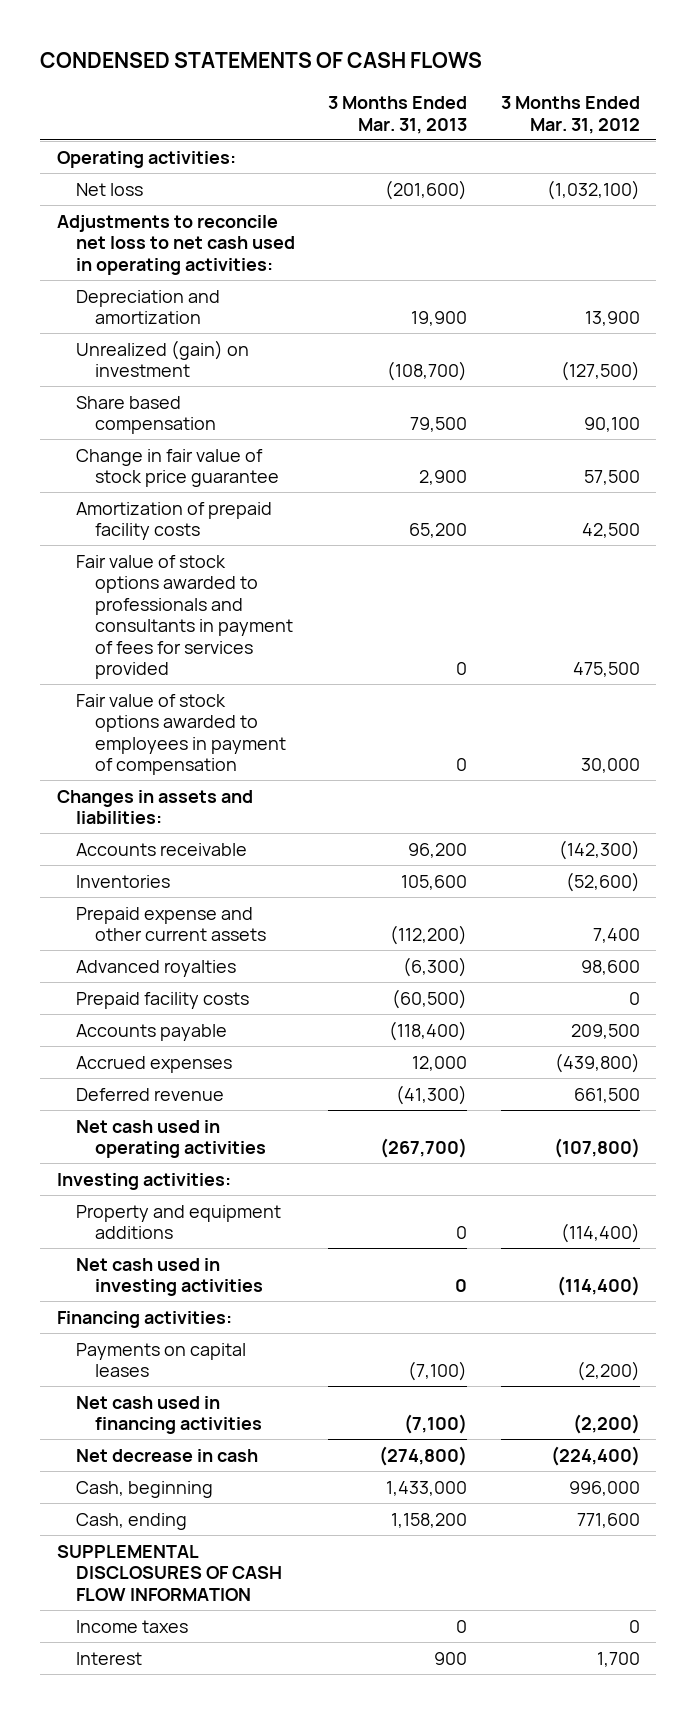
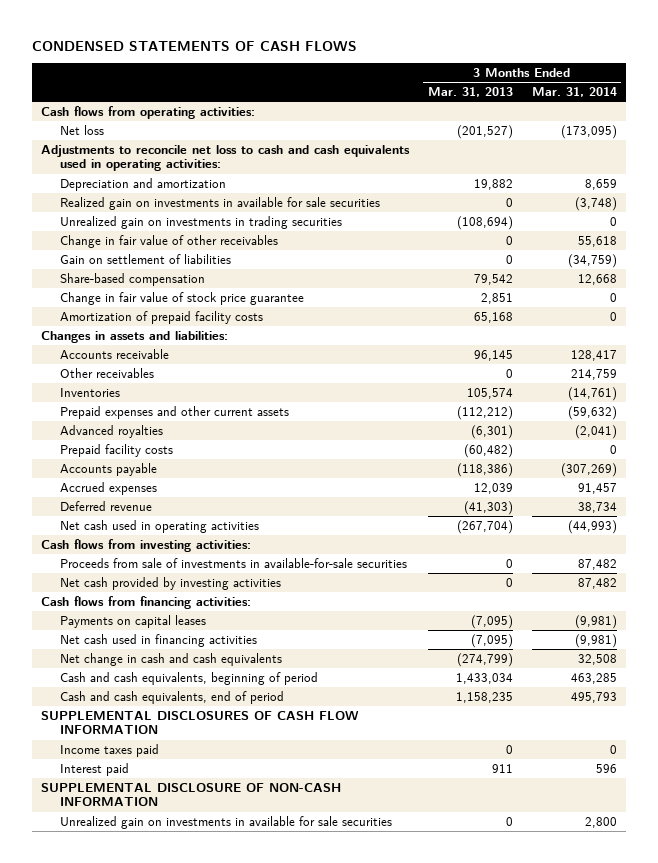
[500,96,640,134] 3 Months Ended Mar. 31, 2012 -> none
none -> [531,87,617,98] Mar. 31, 2014
[75,554,294,680] Fair value of stock options awarded to professionals and consultants in payment of fees for services provided -> none
[75,693,287,776] Fair value of stock options awarded to employees in payment of compensation -> none
[56,150,236,168] Operating activities: -> [41,105,256,119] Cash flows from operating activities:
[385,179,468,200] (201,600) -> [456,124,513,139] (201,527)
[56,214,295,275] Adjustments to reconcile net loss to net cash used in operating activities: -> [41,144,411,172] Adjustments to reconcile net loss to cash and cash equivalents used in operating activities:
[411,311,468,327] 19,900 -> [473,178,513,190] 19,882
none -> [60,196,381,210] Realized gain on investments in available for sale securities
[75,339,249,378] Unrealized (gain) on investment -> [60,215,343,229] Unrealized gain on investments in trading securities
[387,361,468,382] (108,700) -> [456,215,513,230] (108,694)
none -> [60,234,279,248] Change in fair value of other receivables
none -> [60,253,232,264] Gain on settlement of liabilities
[75,395,217,435] Share based compensation -> [60,272,206,286] Share-based compensation
[410,417,468,433] 79,500 -> [473,273,513,285] 79,542
[419,470,468,486] 2,900 -> [480,292,513,304] 2,851
[409,523,468,539] 65,200 -> [473,311,513,323] 65,168
[75,1204,281,1240] Property and equipment additions -> none
[75,1512,187,1530] Cash, ending -> none
[408,842,468,858] 96,200 -> [473,349,513,361] 96,145
none -> [60,367,155,378] Other receivables
[401,874,468,890] 105,600 -> [466,387,513,399] 105,574
[75,906,267,942] Prepaid expense and other current assets -> [60,405,290,419] Prepaid expenses and other current assets
[390,925,468,946] (112,200) -> [456,405,513,420] (112,212)
[403,956,468,977] (6,300) -> [470,424,513,439] (6,301)
[392,988,468,1009] (60,500) -> [463,443,513,458] (60,482)
[389,1020,468,1041] (118,400) -> [456,462,513,477] (118,386)
[412,1055,468,1071] 12,000 -> [473,482,513,494] 12,039
[396,1084,468,1105] (41,300) -> [463,500,513,515] (41,303)
[380,1138,468,1159] (267,700) -> [456,519,513,534] (267,704)
[56,1172,231,1190] Investing activities: -> [41,538,252,552] Cash flows from investing activities:
none -> [60,557,408,568] Proceeds from sale of investments in available-for-sale securities
[75,1257,264,1297] Net cash used in investing activities -> [60,576,282,590] Net cash provided by investing activities
[56,1310,232,1328] Financing activities: -> [41,595,252,609] Cash flows from financing activities:
[408,1361,468,1382] (7,100) -> [470,614,513,629] (7,095)
[404,1414,468,1435] (7,100) -> [470,633,513,648] (7,095)
[75,1448,258,1462] Net decrease in cash -> [60,652,283,666] Net change in cash and cash equivalents
[379,1445,468,1466] (274,800) -> [456,652,513,667] (274,799)
[75,1480,213,1498] Cash, beginning -> [60,671,319,685] Cash and cash equivalents, beginning of period
[386,1480,468,1496] 1,433,000 -> [455,672,513,684] 1,433,034
none -> [60,690,285,704] Cash and cash equivalents, end of period
[75,1619,188,1633] Income taxes -> [60,743,160,757] Income taxes paid
[75,1651,142,1665] Interest -> [60,762,130,776] Interest paid
[434,1651,468,1665] 900 -> [491,763,513,773] 911
none -> [41,782,342,807] SUPPLEMENTAL DISCLOSURE OF NON-CASH INFORMATION
none -> [60,815,393,829] Unrealized gain on investments in available for sale securities

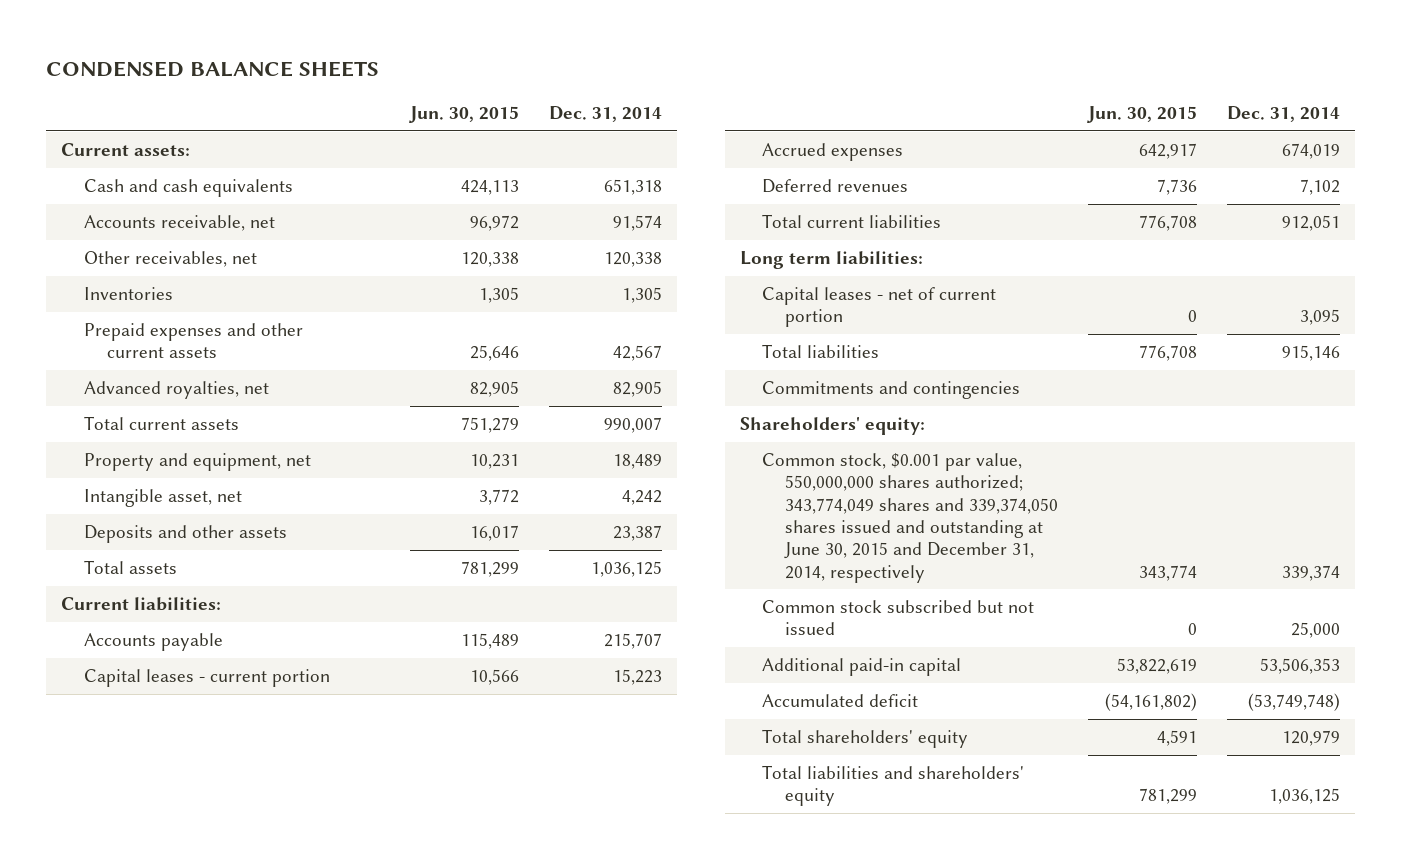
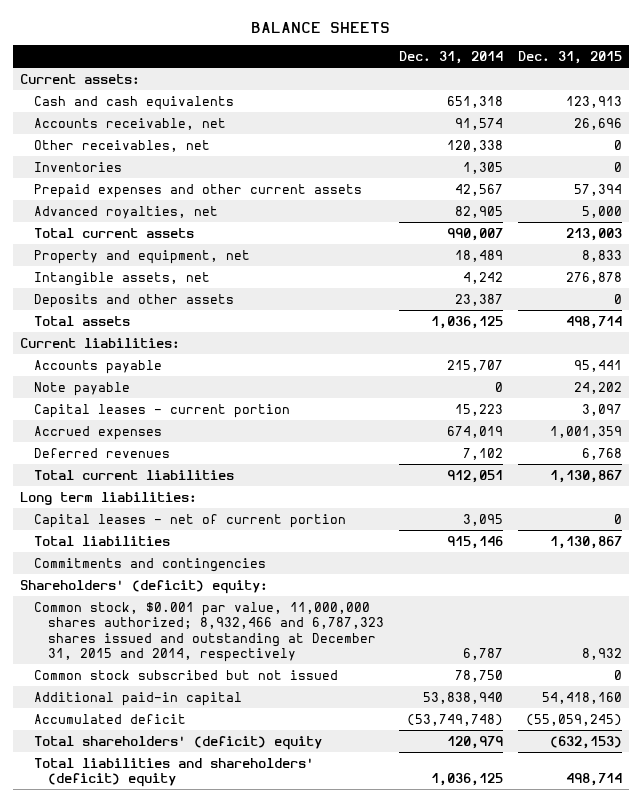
[46,60,380,77] CONDENSED BALANCE SHEETS -> [251,21,391,33] BALANCE SHEETS
[408,105,519,123] Jun. 30, 2015 -> none
none -> [517,51,622,65] Dec. 31, 2015
[83,489,242,508] Intangible asset, net -> [34,271,211,286] Intangible assets, net
none -> [34,381,131,396] Note payable
[739,417,925,436] Shareholders' equity: -> [20,579,269,594] Shareholders' (deficit) equity:
[762,453,1059,583] Common stock, $0.001 par value, 550,000,000 shares authorized; 343,774,049 shares and 339,374,050 shares issued and outstanding at June 30, 2015 and December 31, 2014, respectively -> [34,601,385,663] Common stock, $0.001 par value, 11,000,000 shares authorized; 8,932,466 and 6,787,323 shares issued and outstanding at December 31, 2015 and 2014, respectively
[1282,564,1341,581] 339,374 -> [463,648,504,661] 6,787
[1291,622,1341,639] 25,000 -> [455,669,504,682] 78,750
[1260,658,1341,675] 53,506,353 -> [423,691,504,704] 53,838,940
[762,729,969,749] Total shareholders' equity -> [34,735,323,750] Total shareholders' (deficit) equity
[762,765,1025,807] Total liabilities and shareholders' equity -> [34,757,315,788] Total liabilities and shareholders' (deficit) equity

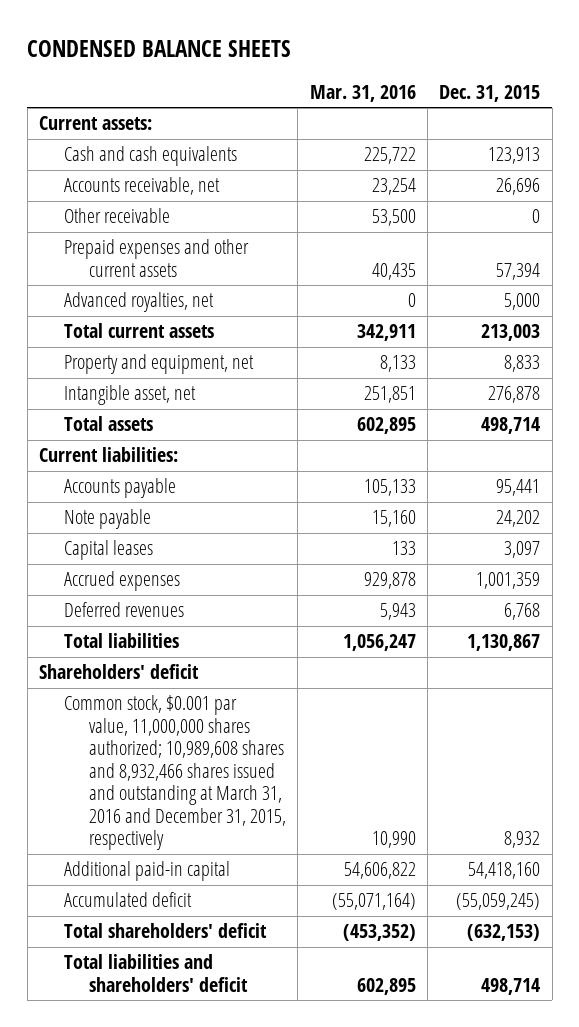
[251,21,391,33] BALANCE SHEETS -> [27,40,292,58] CONDENSED BALANCE SHEETS
[399,51,504,65] Dec. 31, 2014 -> none
none -> [309,85,416,103] Mar. 31, 2016
[34,161,123,172] Inventories -> none
[34,139,211,152] Other receivables, net -> [64,208,171,224] Other receivable
[34,293,235,308] Deposits and other assets -> none
[34,271,211,286] Intangible assets, net -> [64,385,197,406] Intangible asset, net
[34,403,291,418] Capital leases - current portion -> [64,540,154,561] Capital leases
[34,469,235,480] Total current liabilities -> none
[20,491,198,505] Long term liabilities: -> none
[34,513,347,528] Capital leases - net of current portion -> none
[34,557,267,572] Commitments and contingencies -> none
[34,669,339,680] Common stock subscribed but not issued -> none
[20,579,269,594] Shareholders' (deficit) equity: -> [39,664,200,680] Shareholders' deficit
[34,601,385,663] Common stock, $0.001 par value, 11,000,000 shares authorized; 8,932,466 and 6,787,323 shares issued and outstanding at December 31, 2015 and 2014, respectively -> [64,695,286,851] Common stock, $0.001 par value, 11,000,000 shares authorized; 10,989,608 shares and 8,932,466 shares issued and outstanding at March 31, 2016 and December 31, 2015, respectively
[34,735,323,750] Total shareholders' (deficit) equity -> [64,923,268,939] Total shareholders' deficit
[34,757,315,788] Total liabilities and shareholders' (deficit) equity -> [64,954,248,992] Total liabilities and shareholders' deficit

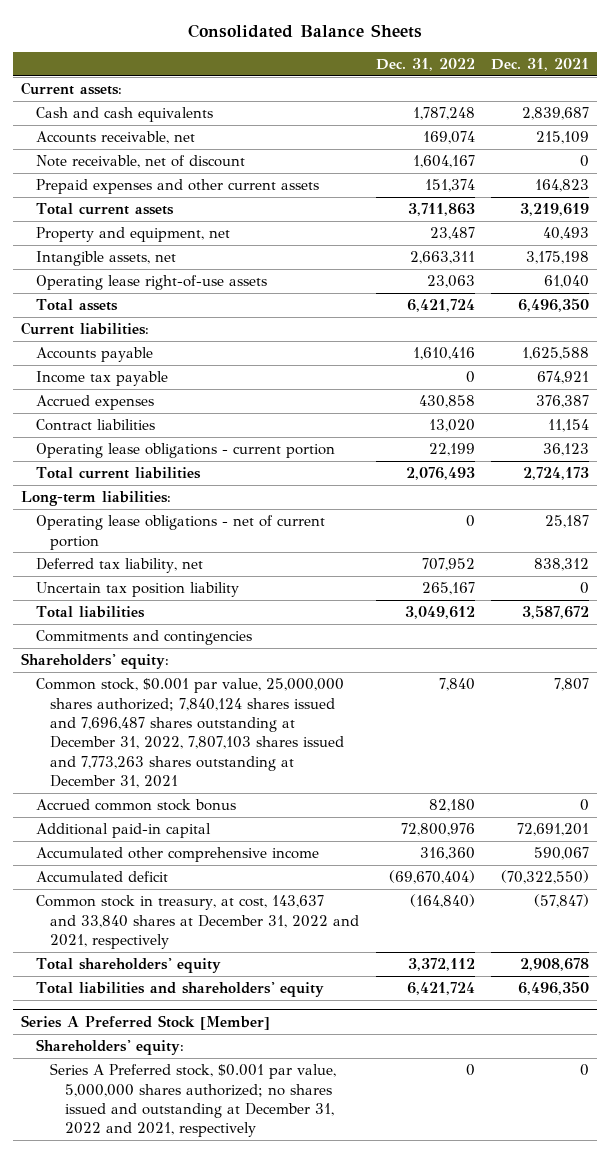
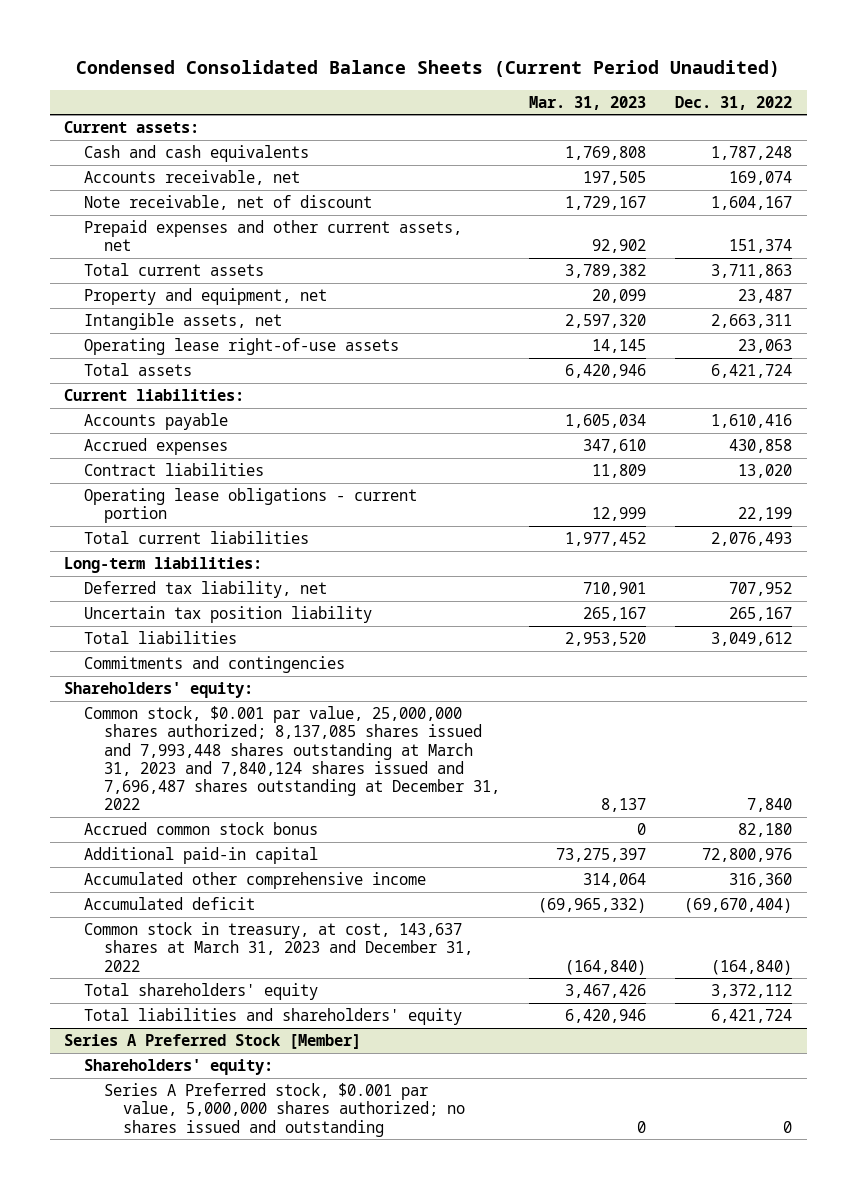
[188,23,423,38] Consolidated Balance Sheets -> [76,59,781,77] Condensed Consolidated Balance Sheets (Current Period Unaudited)
[490,57,589,71] Dec. 31, 2021 -> none
none -> [529,95,647,110] Mar. 31, 2023
[35,179,319,195] Prepaid expenses and other current assets -> [83,220,462,252] Prepaid expenses and other current assets, net
[35,371,168,387] Income tax payable -> none
[35,515,325,550] Operating lease obligations - net of current portion -> none
[35,678,345,789] Common stock, $0.001 par value, 25,000,000 shares authorized; 7,840,124 shares issued and 7,696,487 shares outstanding at December 31, 2022, 7,807,103 shares issued and 7,773,263 shares outstanding at December 31, 2021 -> [83,706,500,811] Common stock, $0.001 par value, 25,000,000 shares authorized; 8,137,085 shares issued and 7,993,448 shares outstanding at March 31, 2023 and 7,840,124 shares issued and 7,696,487 shares outstanding at December 31, 2022
[35,895,360,949] Common stock in treasury, at cost, 143,637 and 33,840 shares at December 31, 2022 and 2021, respectively -> [83,922,473,972] Common stock in treasury, at cost, 143,637 shares at March 31, 2023 and December 31, 2022
[50,1063,337,1138] Series A Preferred stock, $0.001 par value, 5,000,000 shares authorized; no shares issued and outstanding at December 31, 2022 and 2021, respectively -> [103,1083,466,1137] Series A Preferred stock, $0.001 par value, 5,000,000 shares authorized; no shares issued and outstanding

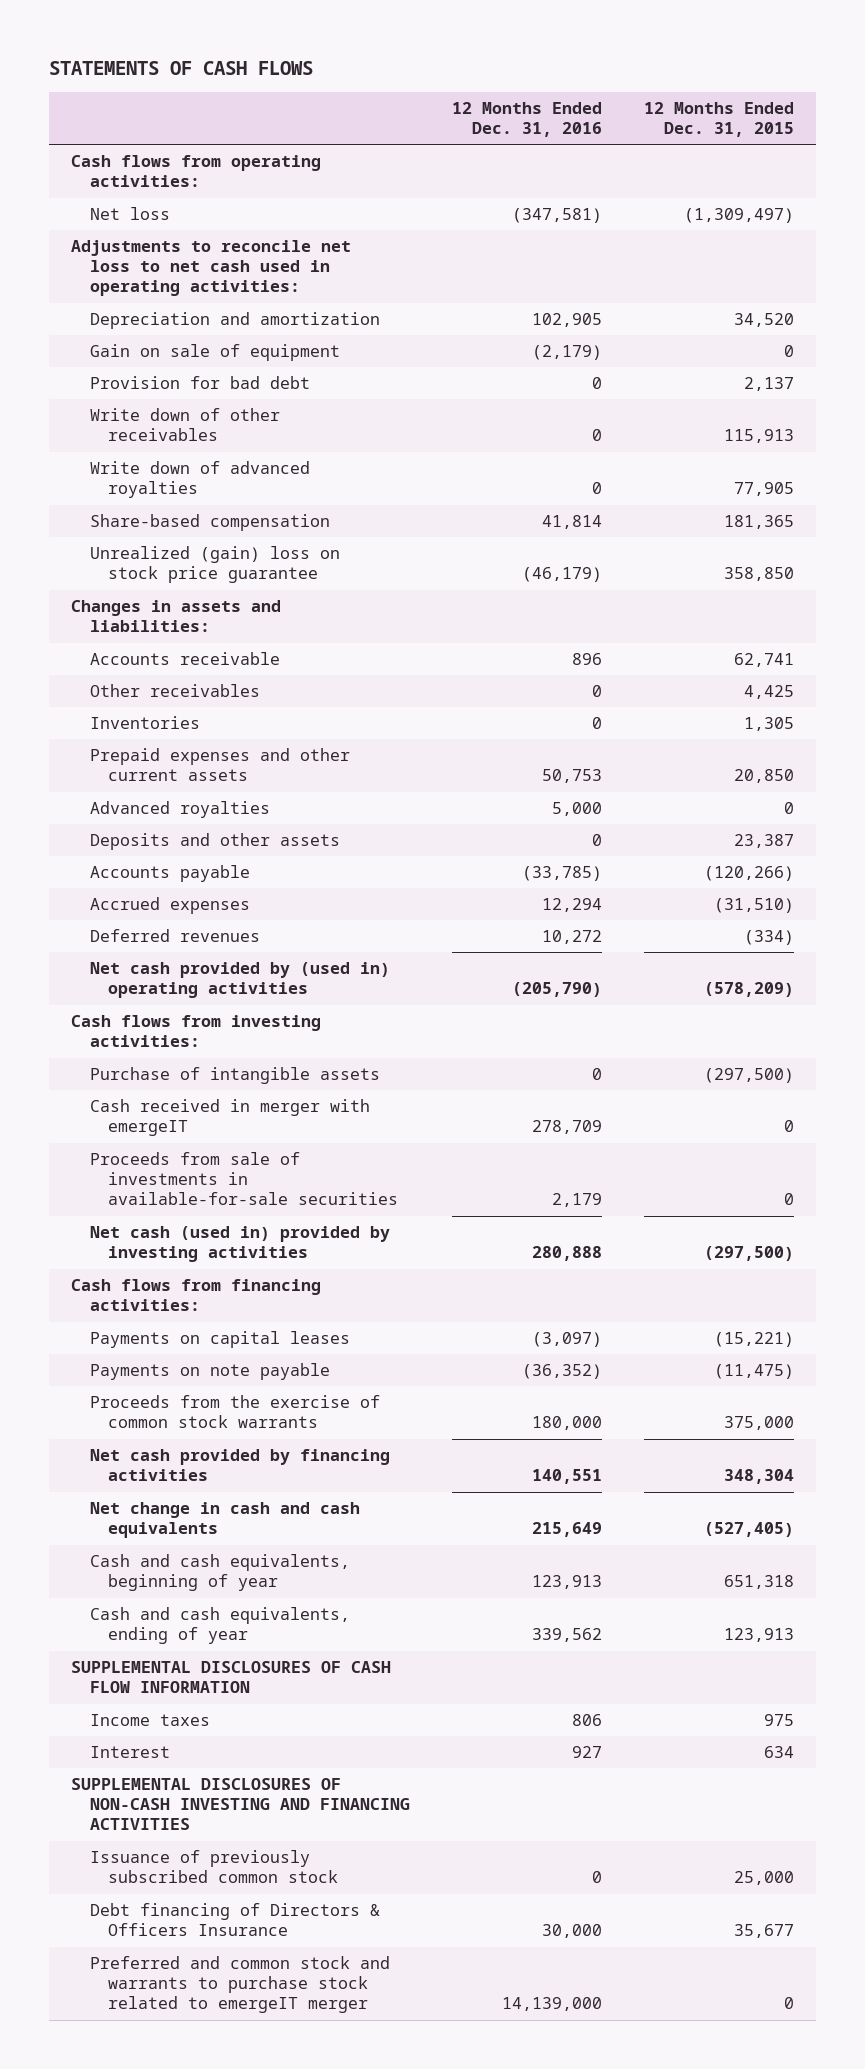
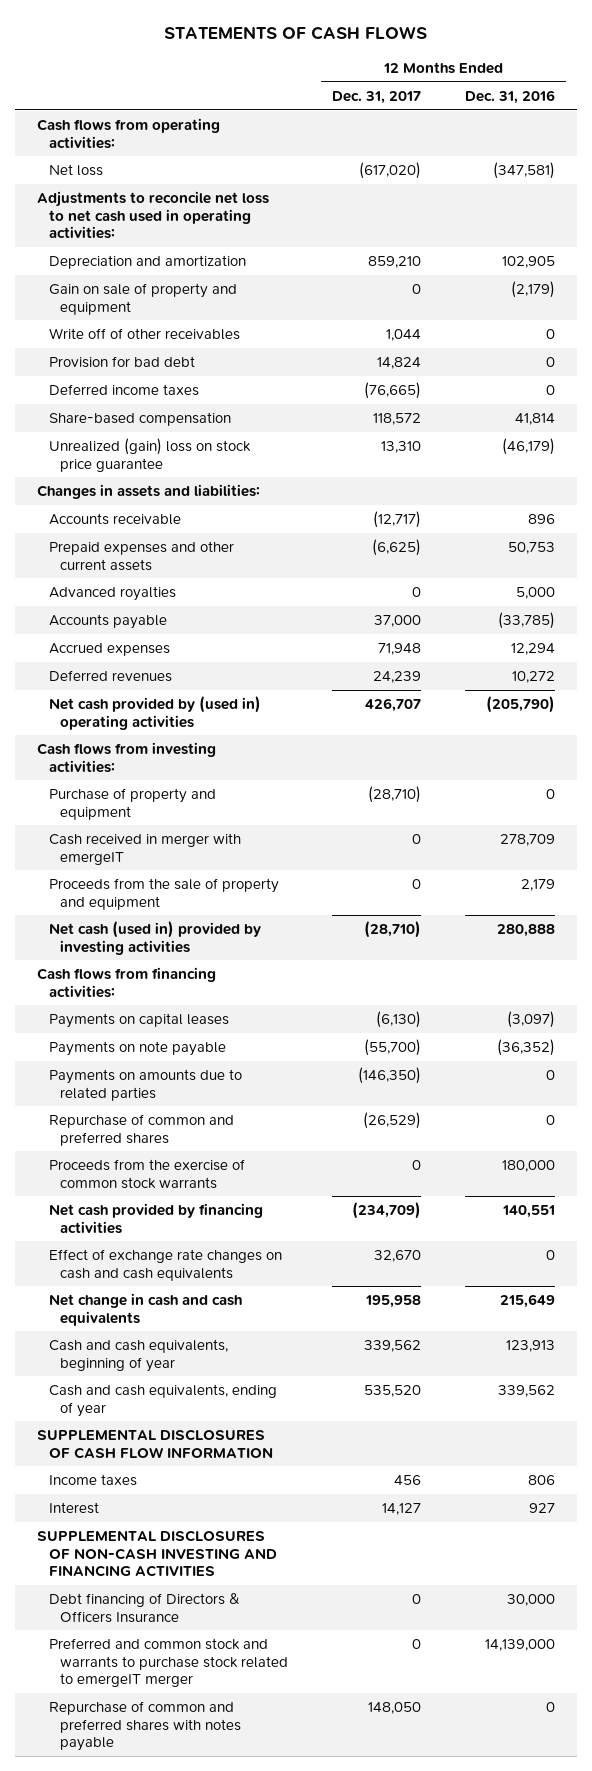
[644,101,795,138] 12 Months Ended Dec. 31, 2015 -> none
none -> [332,90,422,104] Dec. 31, 2017
[89,344,340,362] Gain on sale of equipment -> [48,283,237,315] Gain on sale of property and equipment
none -> [48,328,240,341] Write off of other receivables
[89,408,280,442] Write down of other receivables -> none
[89,461,310,499] Write down of advanced royalties -> none
none -> [48,384,199,397] Deferred income taxes
[89,684,260,698] Other receivables -> none
[89,716,200,730] Inventories -> none
[89,833,340,851] Deposits and other assets -> none
[89,1067,380,1085] Purchase of intangible assets -> none
none -> [48,788,216,820] Purchase of property and equipment
[89,1152,399,1206] Proceeds from sale of investments in available-for-sale securities -> [48,878,279,910] Proceeds from the sale of property and equipment
none -> [48,1069,242,1101] Payments on amounts due to related parties
none -> [48,1114,234,1146] Repurchase of common and preferred shares
none -> [48,1249,282,1281] Effect of exchange rate changes on cash and cash equivalents
[89,1850,339,1884] Issuance of previously subscribed common stock -> none
none -> [48,1701,242,1752] Repurchase of common and preferred shares with notes payable

